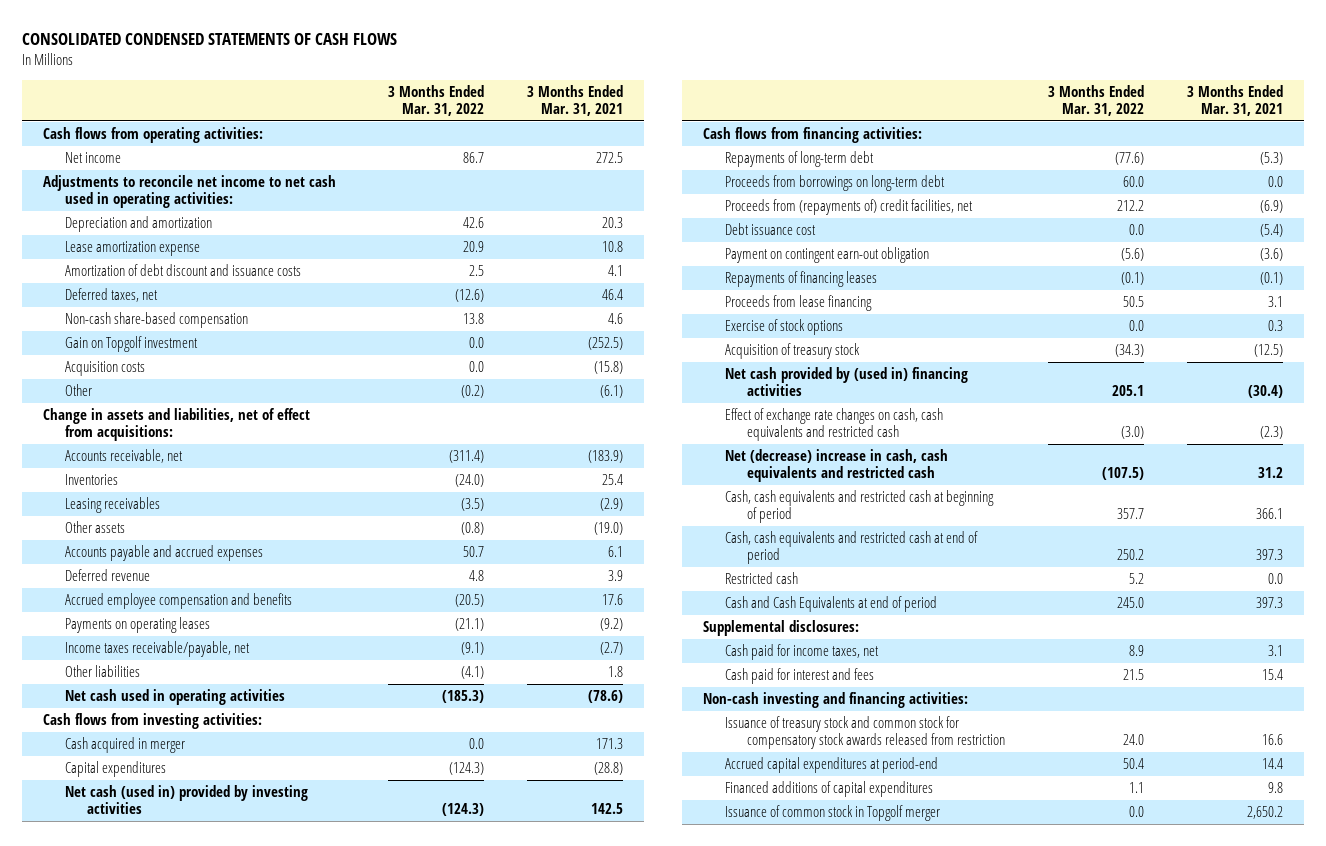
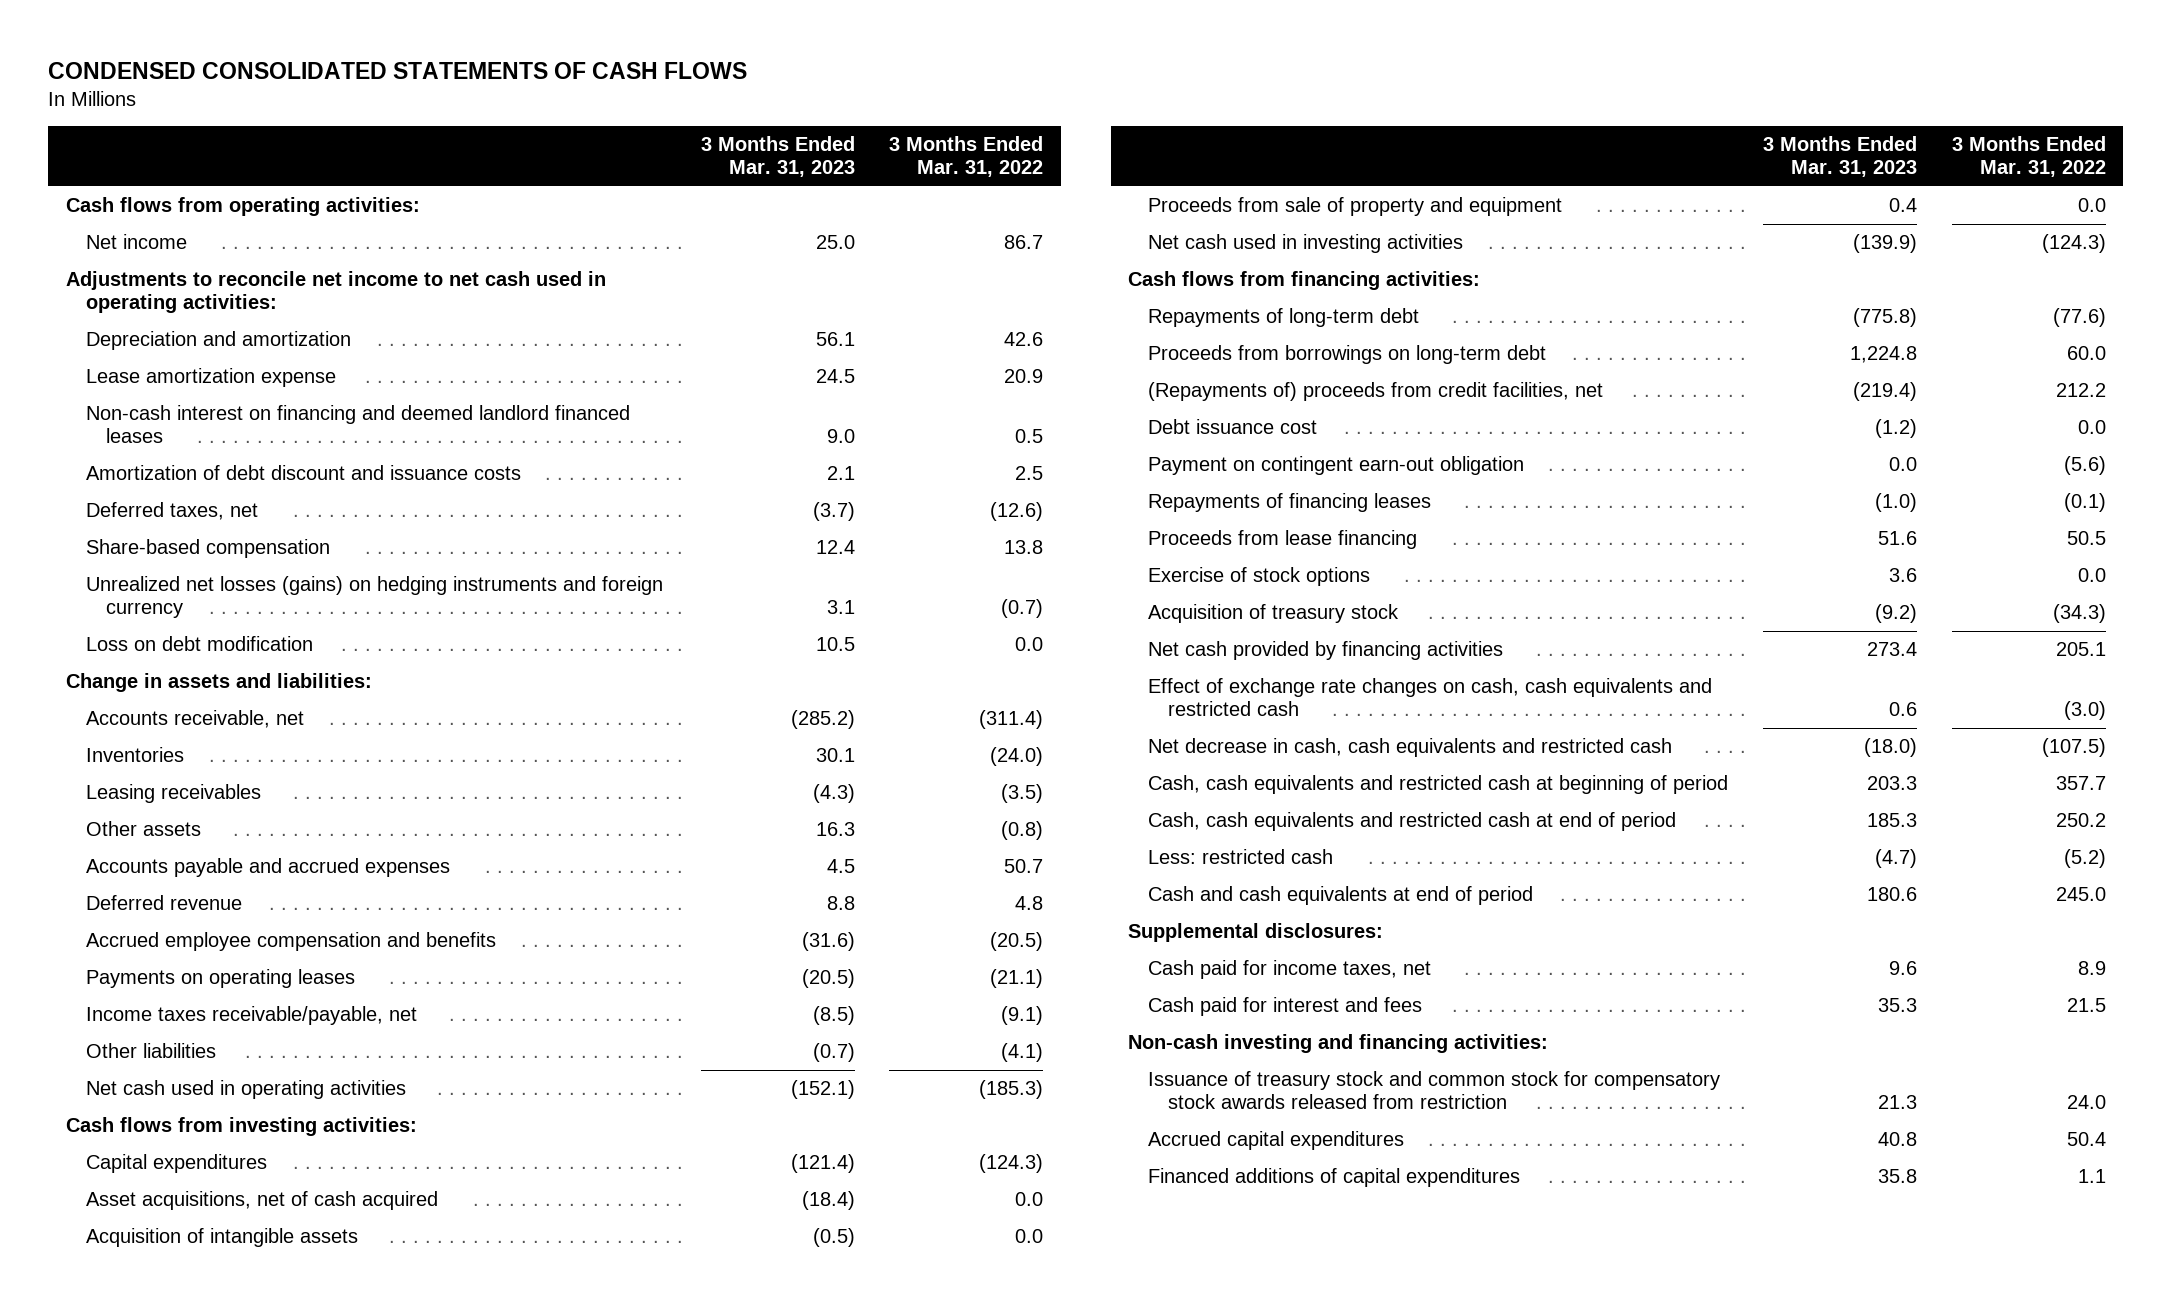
[21,32,397,45] CONSOLIDATED CONDENSED STATEMENTS OF CASH FLOWS -> [48,62,748,80] CONDENSED CONSOLIDATED STATEMENTS OF CASH FLOWS
[526,84,623,117] 3 Months Ended Mar. 31, 2021 -> none
none -> [700,136,855,178] 3 Months Ended Mar. 31, 2023
none -> [85,405,630,444] Non-cash interest on financing and deemed landlord financed leases
[65,336,199,353] Gain on Topgolf investment -> none
[65,361,146,377] Acquisition costs -> none
[65,384,93,397] Other -> none
[65,312,249,329] Non-cash share-based compensation -> [85,539,330,559] Share-based compensation
none -> [85,576,663,619] Unrealized net losses (gains) on hedging instruments and foreign currency
none -> [85,636,313,652] Loss on debt modification
[43,408,311,442] Change in assets and liabilities, net of effect from acquisitions: -> [65,673,372,693] Change in assets and liabilities:
[65,737,186,754] Cash acquired in merger -> none
none -> [85,1191,438,1211] Asset acquisitions, net of cash acquired
none -> [85,1228,358,1248] Acquisition of intangible assets
none -> [1148,197,1563,217] Proceeds from sale of property and equipment
[65,785,309,815] Net cash (used in) provided by investing activities -> [1148,234,1464,254] Net cash used in investing activities
[724,199,973,216] Proceeds from (repayments of) credit facilities, net -> [1148,382,1604,402] (Repayments of) proceeds from credit facilities, net
[724,367,968,397] Net cash provided by (used in) financing activities -> [1148,641,1504,661] Net cash provided by financing activities
[724,449,948,483] Net (decrease) increase in cash, cash equivalents and restricted cash -> [1148,738,1673,758] Net decrease in cash, cash equivalents and restricted cash
[724,572,798,585] Restricted cash -> [1148,849,1334,865] Less: restricted cash
[1128,573,1144,585] 5.2 -> [2063,849,2106,869] (5.2)
[724,596,937,613] Cash and Cash Equivalents at end of period -> [1148,886,1534,906] Cash and cash equivalents at end of period
[724,757,938,774] Accrued capital expenditures at period-end -> [1148,1131,1405,1151] Accrued capital expenditures
[724,805,940,822] Issuance of common stock in Topgolf merger -> none

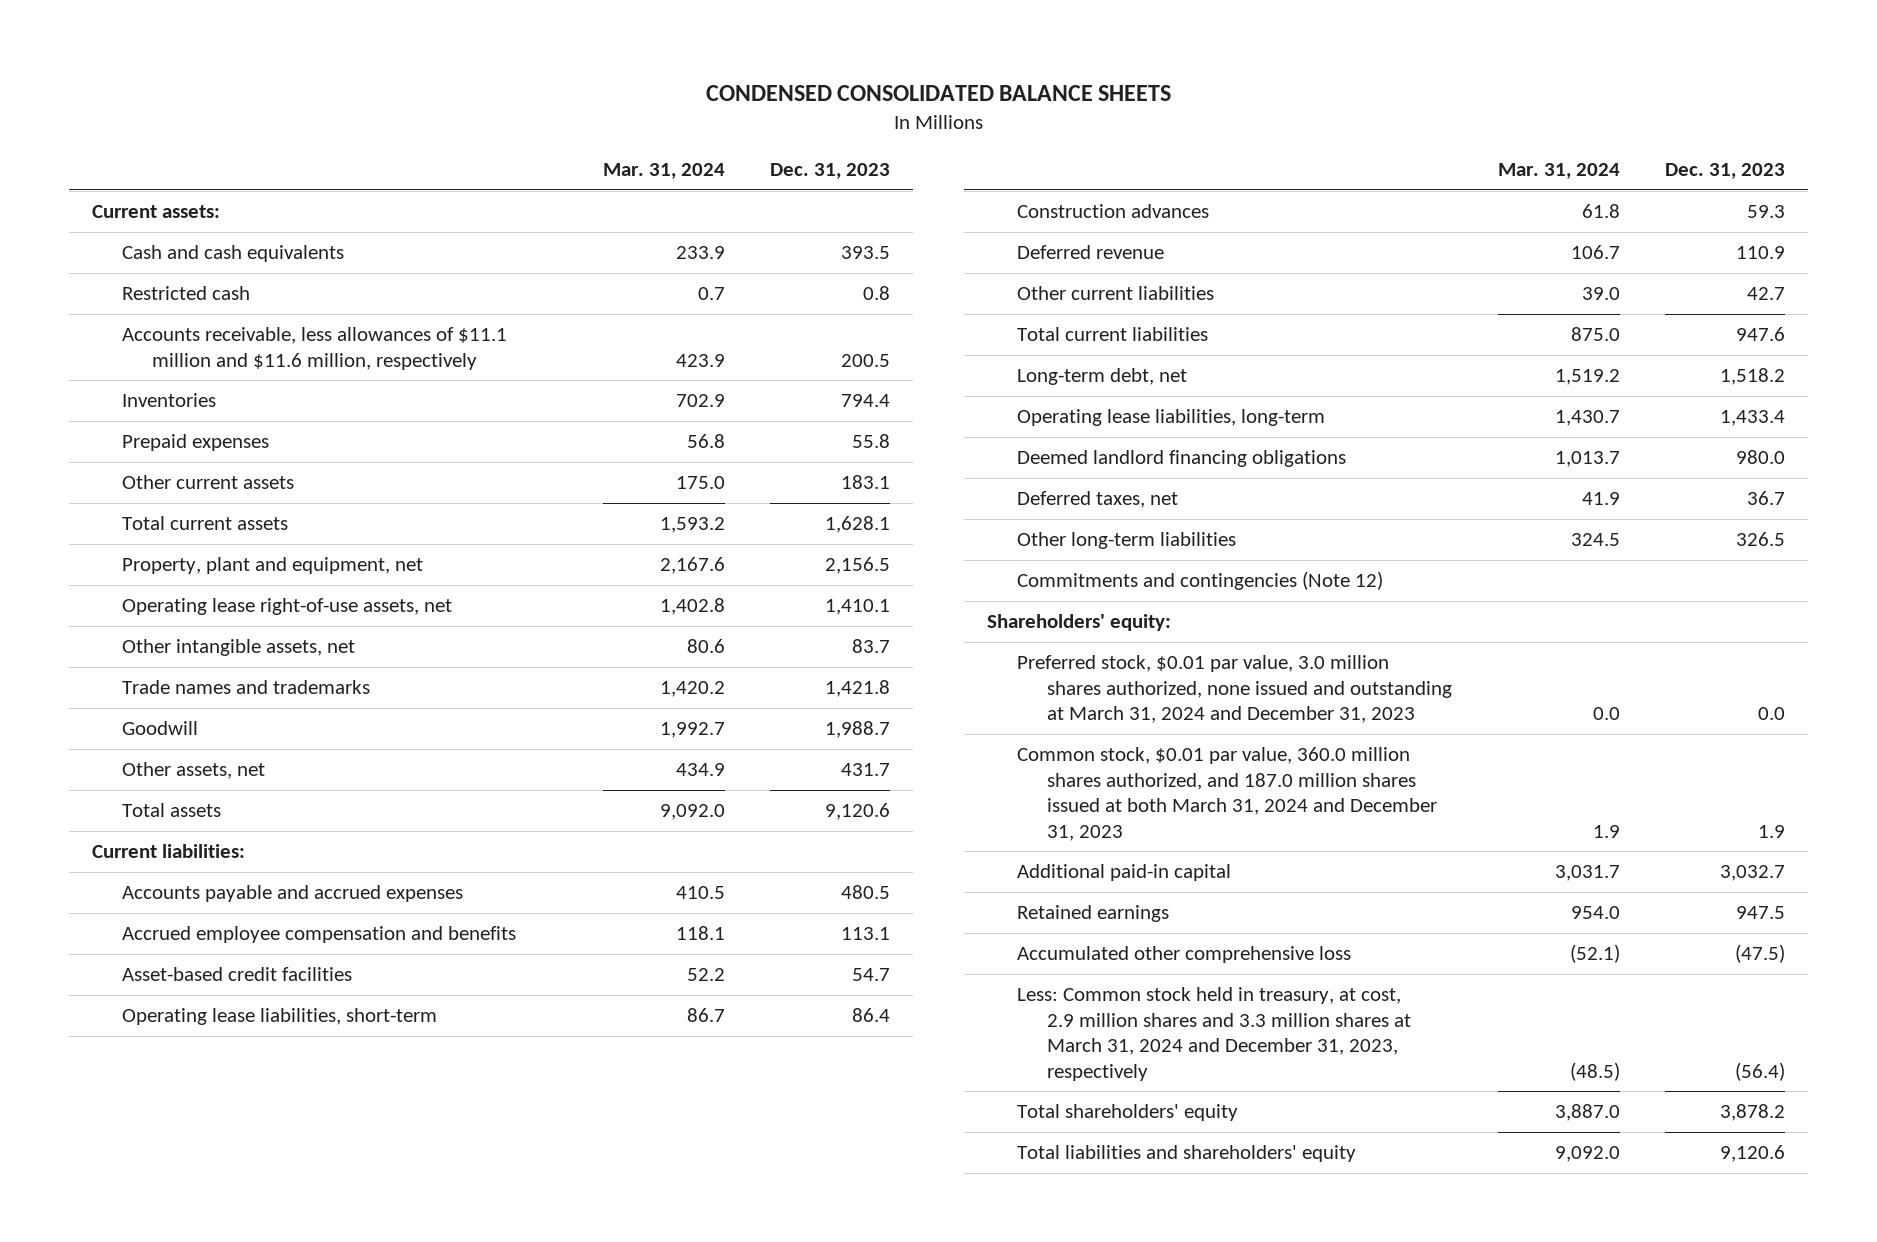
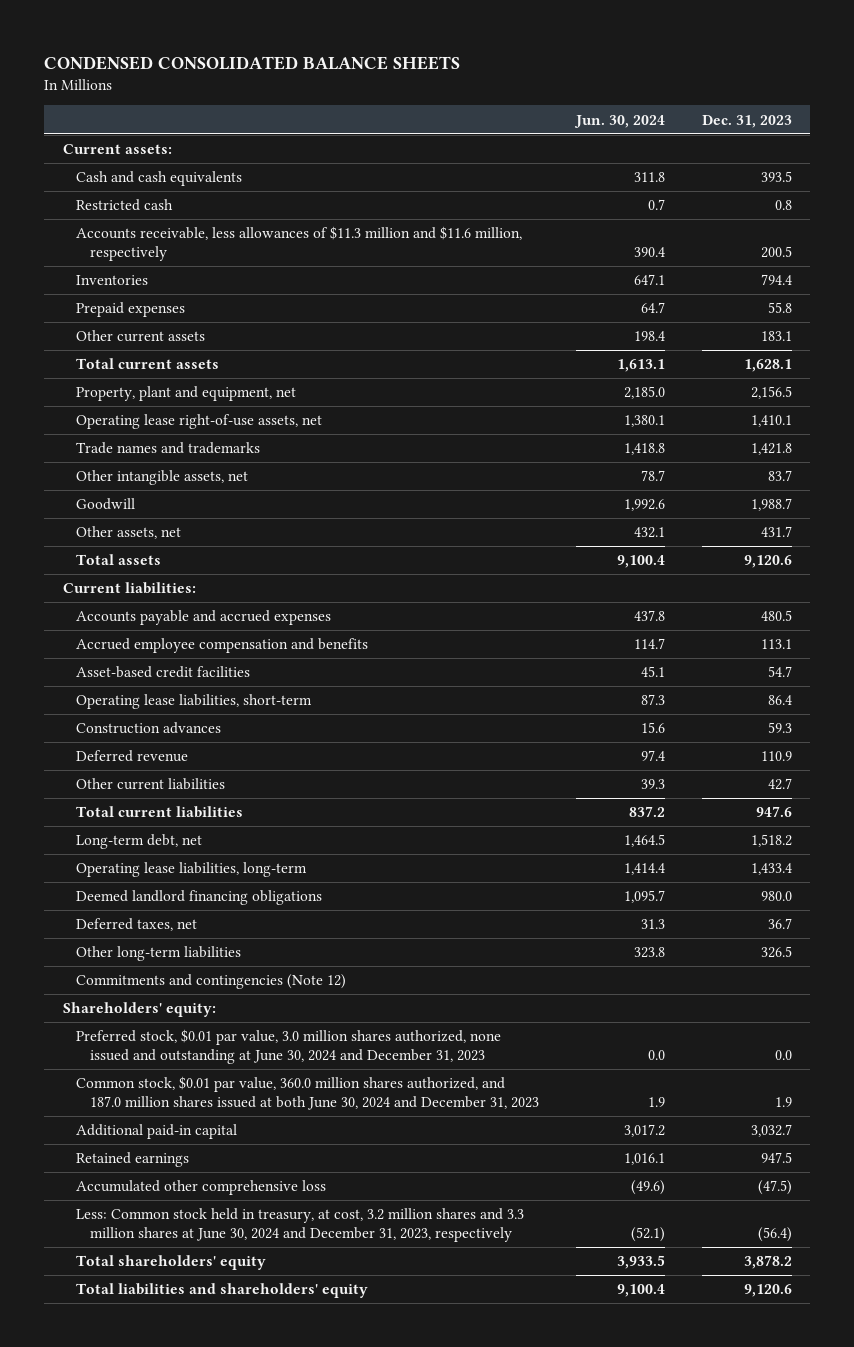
[602,162,725,179] Mar. 31, 2024 -> none
none -> [573,114,665,128] Jun. 30, 2024
[121,326,507,370] Accounts receivable, less allowances of $11.1 million and $11.6 million, respectively -> [76,226,523,261] Accounts receivable, less allowances of $11.3 million and $11.6 million, respectively
[121,638,355,656] Other intangible assets, net -> [76,470,249,486] Other intangible assets, net
[1017,654,1453,724] Preferred stock, $0.01 par value, 3.0 million shares authorized, none issued and outstanding at March 31, 2024 and December 31, 2023 -> [76,1029,502,1064] Preferred stock, $0.01 par value, 3.0 million shares authorized, none issued and outstanding at June 30, 2024 and December 31, 2023
[1017,746,1438,841] Common stock, $0.01 par value, 360.0 million shares authorized, and 187.0 million shares issued at both March 31, 2024 and December 31, 2023 -> [76,1076,540,1110] Common stock, $0.01 par value, 360.0 million shares authorized, and 187.0 million shares issued at both June 30, 2024 and December 31, 2023
[1017,986,1412,1081] Less: Common stock held in treasury, at cost, 2.9 million shares and 3.3 million shares at March 31, 2024 and December 31, 2023, respectively -> [76,1208,525,1242] Less: Common stock held in treasury, at cost, 3.2 million shares and 3.3 million shares at June 30, 2024 and December 31, 2023, respectively

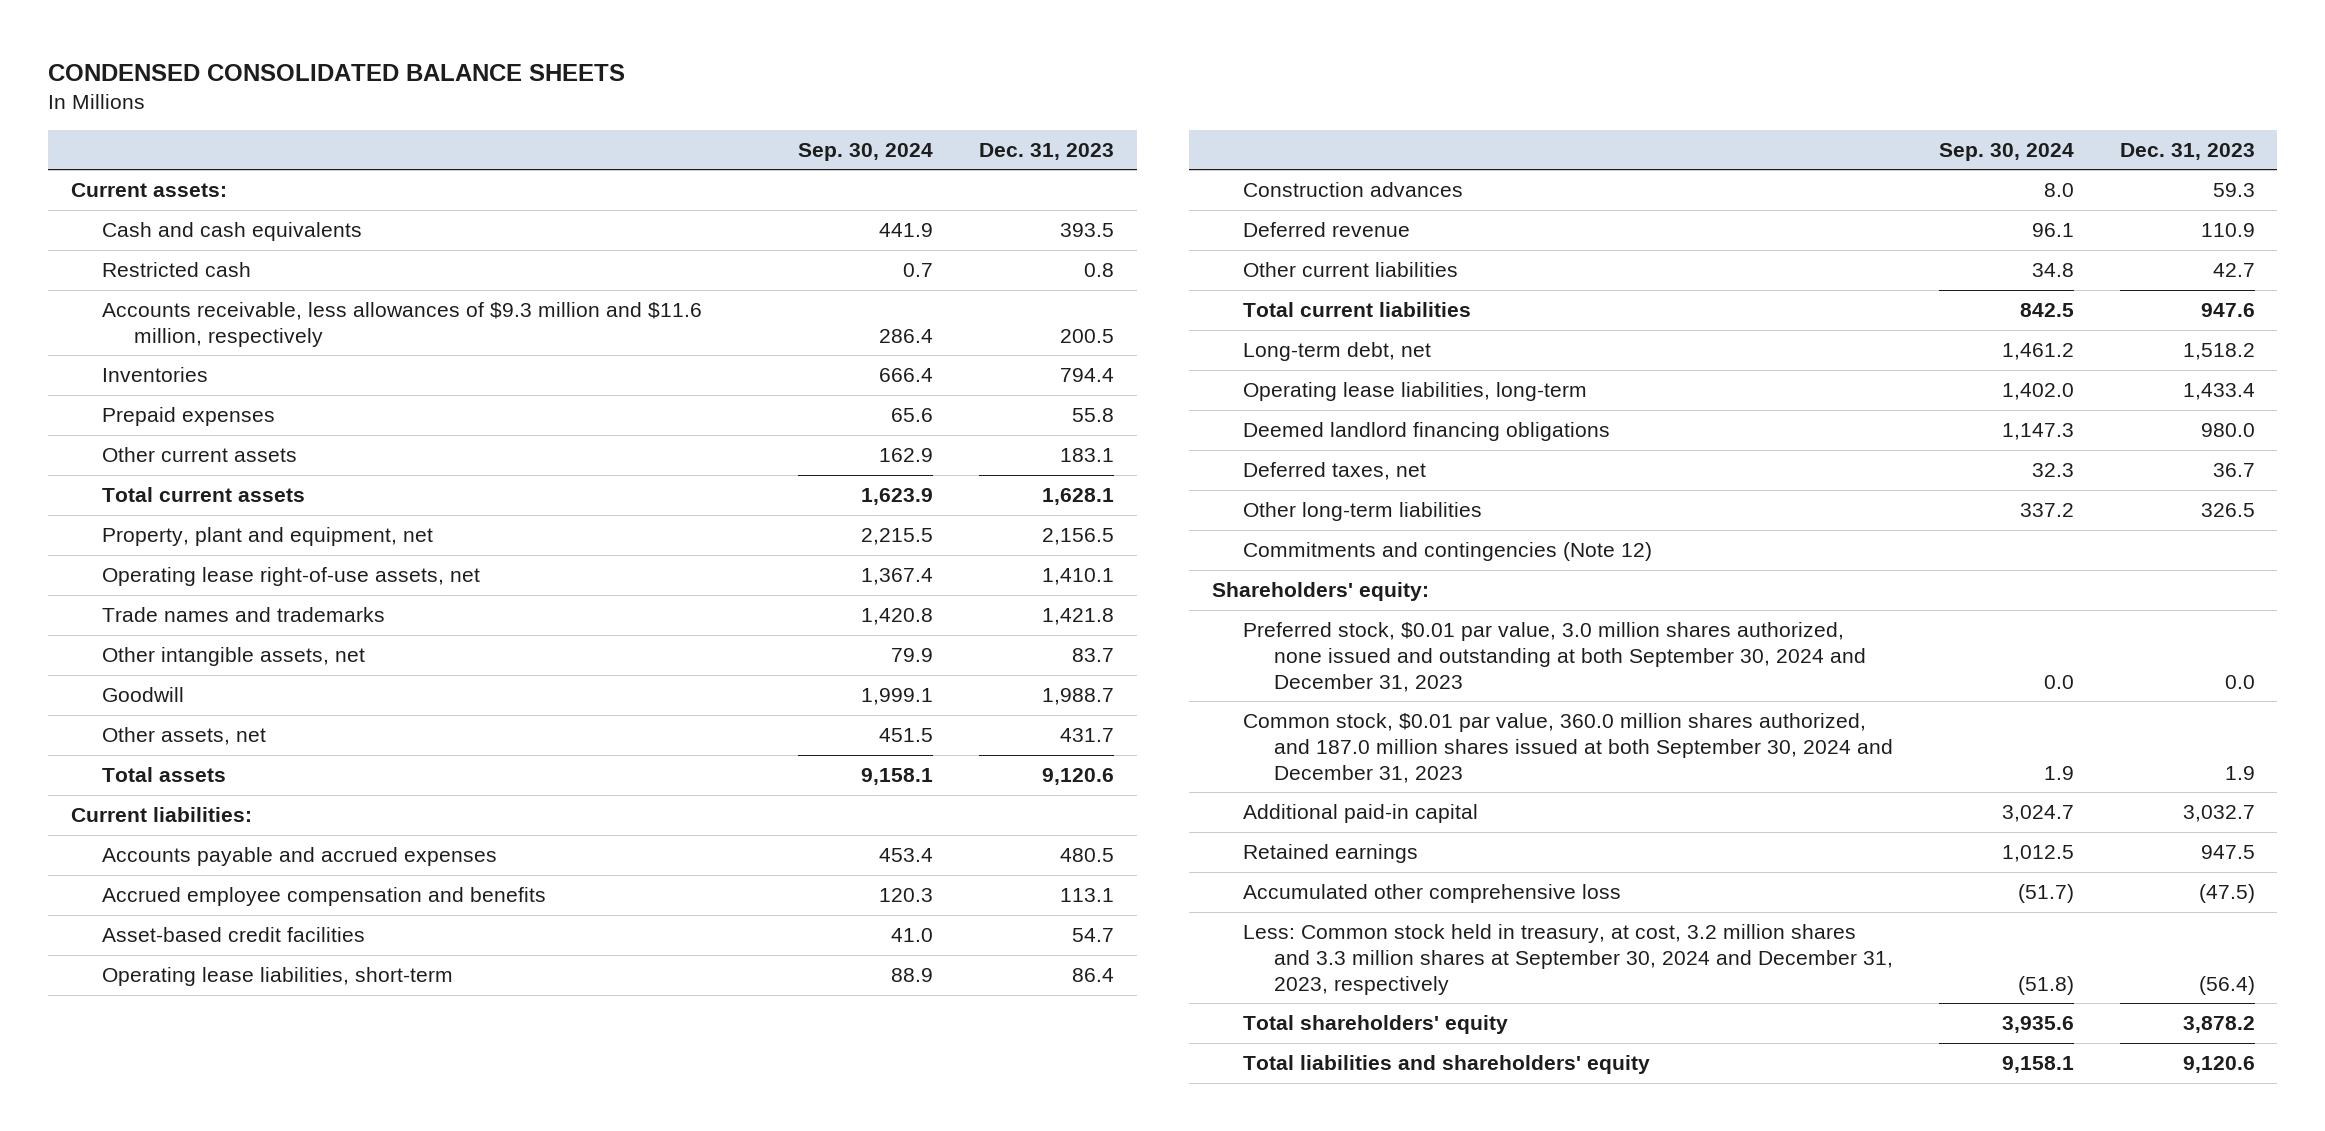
[573,114,665,128] Jun. 30, 2024 -> none
none -> [798,142,934,161] Sep. 30, 2024
[76,226,523,261] Accounts receivable, less allowances of $11.3 million and $11.6 million, respectively -> [102,302,703,347] Accounts receivable, less allowances of $9.3 million and $11.6 million, respectively
[76,1029,502,1064] Preferred stock, $0.01 par value, 3.0 million shares authorized, none issued and outstanding at June 30, 2024 and December 31, 2023 -> [1242,622,1867,692] Preferred stock, $0.01 par value, 3.0 million shares authorized, none issued and outstanding at both September 30, 2024 and December 31, 2023
[76,1076,540,1110] Common stock, $0.01 par value, 360.0 million shares authorized, and 187.0 million shares issued at both June 30, 2024 and December 31, 2023 -> [1242,713,1894,783] Common stock, $0.01 par value, 360.0 million shares authorized, and 187.0 million shares issued at both September 30, 2024 and December 31, 2023
[76,1208,525,1242] Less: Common stock held in treasury, at cost, 3.2 million shares and 3.3 million shares at June 30, 2024 and December 31, 2023, respectively -> [1242,924,1894,995] Less: Common stock held in treasury, at cost, 3.2 million shares and 3.3 million shares at September 30, 2024 and December 31, 2023, respectively

